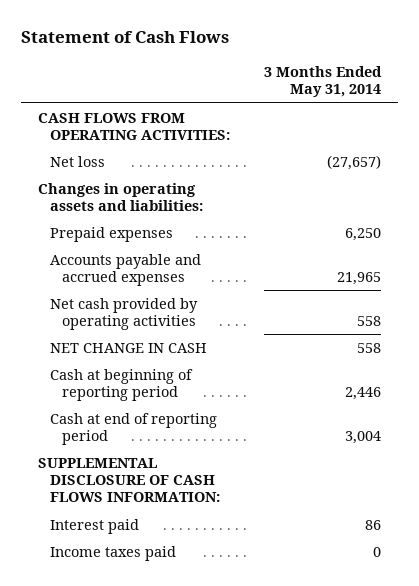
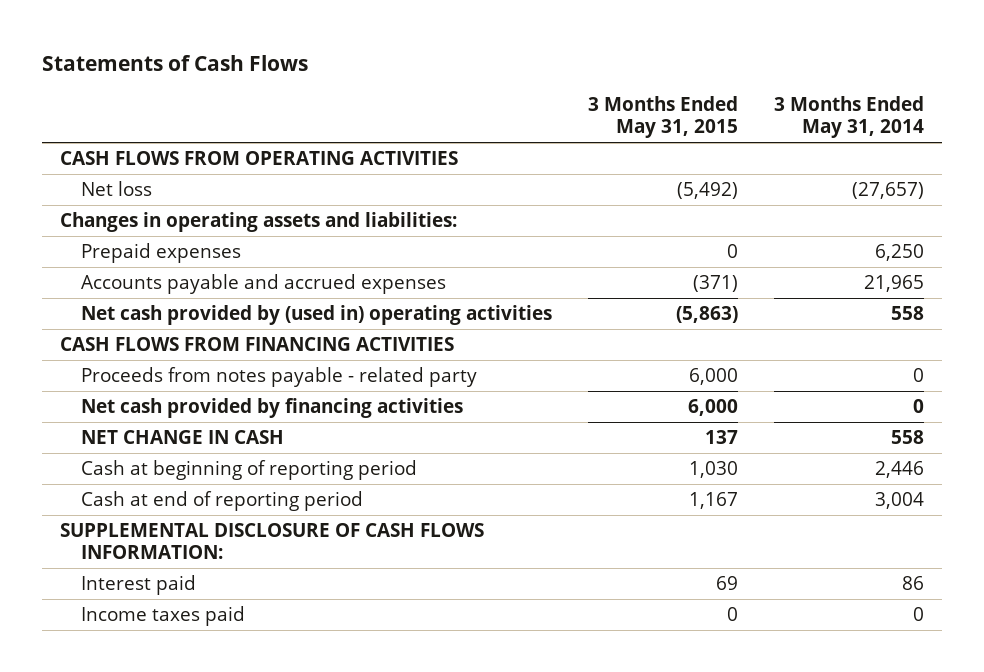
[20,31,229,44] Statement of Cash Flows -> [42,54,309,71] Statements of Cash Flows
none -> [587,96,738,138] 3 Months Ended May 31, 2015
[37,112,231,141] CASH FLOWS FROM OPERATING ACTIVITIES: -> [60,151,459,166] CASH FLOWS FROM OPERATING ACTIVITIES
[50,297,199,331] Net cash provided by operating activities -> [80,305,552,326] Net cash provided by (used in) operating activities
none -> [60,337,455,352] CASH FLOWS FROM FINANCING ACTIVITIES
none -> [80,367,477,388] Proceeds from notes payable - related party
none -> [80,398,463,419] Net cash provided by financing activities

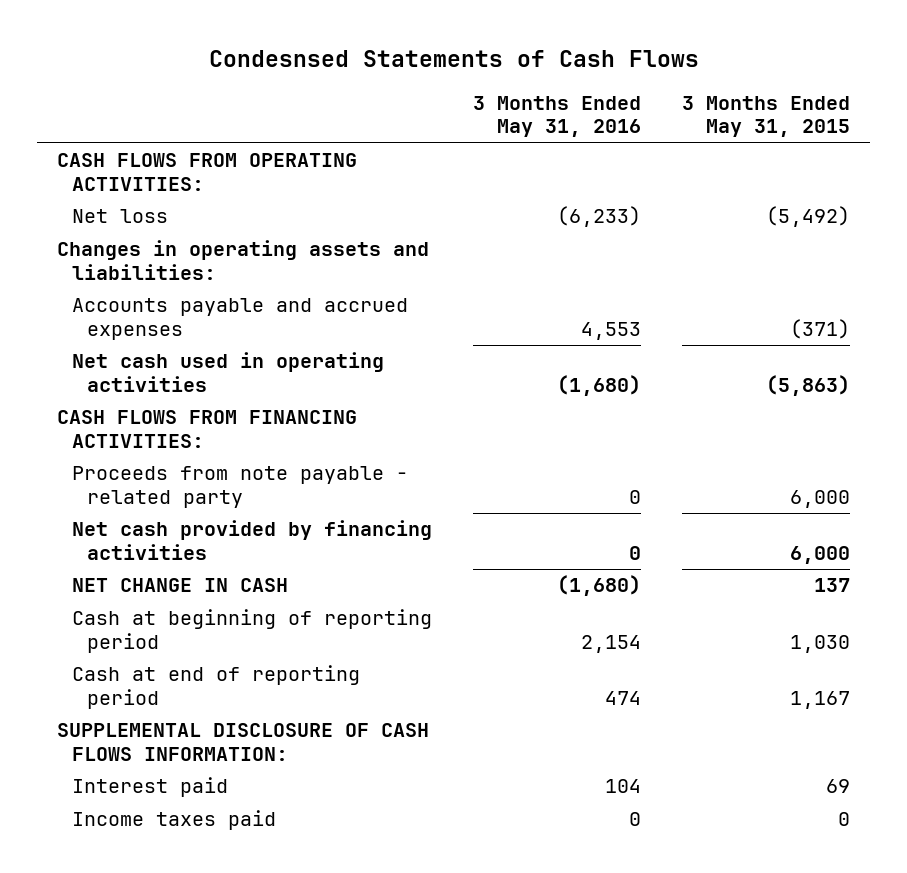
[42,54,309,71] Statements of Cash Flows -> [208,50,699,68] Condesnsed Statements of Cash Flows
[773,96,924,138] 3 Months Ended May 31, 2014 -> none
none -> [473,96,642,138] 3 Months Ended May 31, 2016
[60,151,459,166] CASH FLOWS FROM OPERATING ACTIVITIES -> [57,153,358,191] CASH FLOWS FROM OPERATING ACTIVITIES:
[80,243,241,264] Prepaid expenses -> none
[80,305,552,326] Net cash provided by (used in) operating activities -> [72,352,385,392] Net cash used in operating activities
[60,337,455,352] CASH FLOWS FROM FINANCING ACTIVITIES -> [57,410,358,448] CASH FLOWS FROM FINANCING ACTIVITIES:
[80,367,477,388] Proceeds from notes payable - related party -> [72,466,409,508] Proceeds from note payable - related party

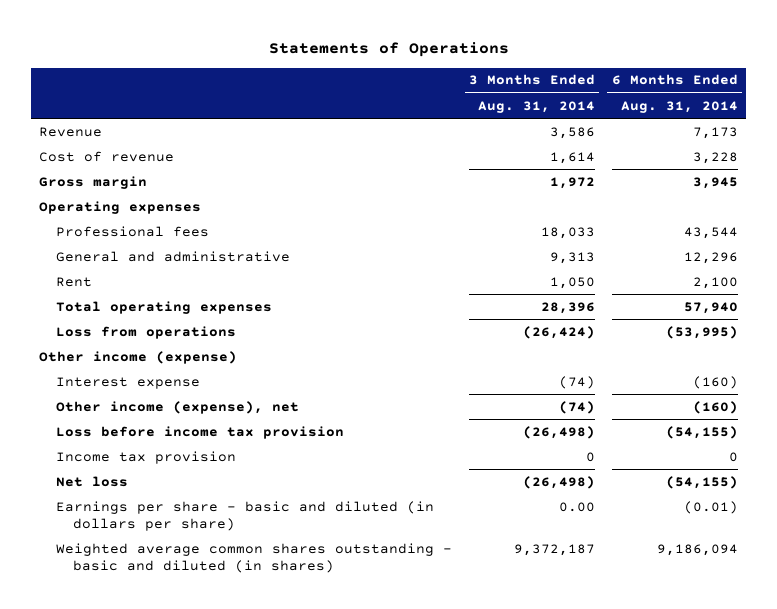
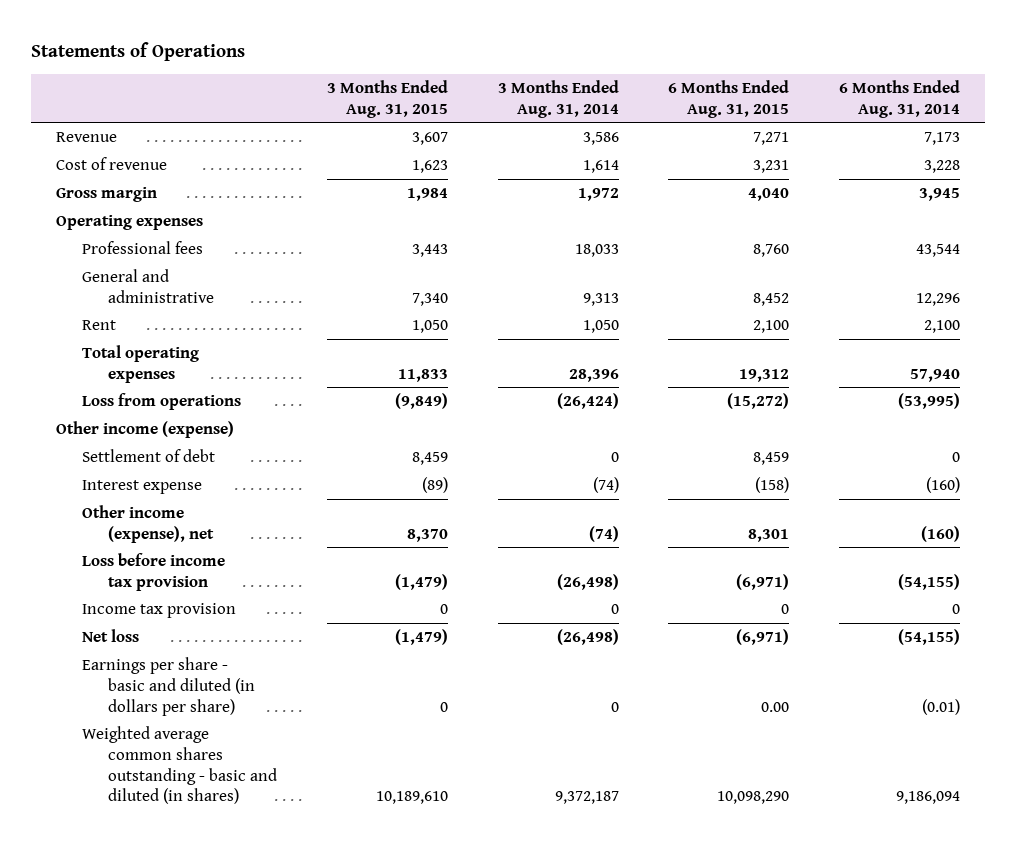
none -> [326,79,448,118] 3 Months Ended Aug. 31, 2015
none -> [668,79,790,118] 6 Months Ended Aug. 31, 2015
none -> [82,448,216,462] Settlement of debt
[558,501,595,512] 0.00 -> [610,701,619,712] 0

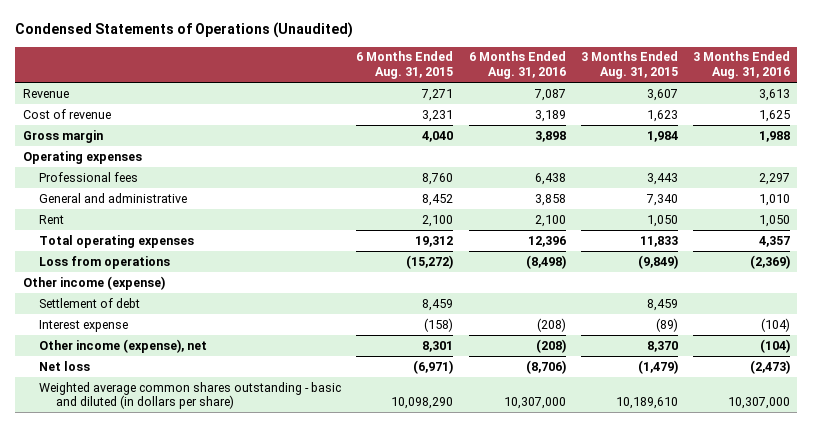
[31,42,246,62] Statements of Operations -> [15,22,354,39] Condensed Statements of Operations (Unaudited)
[497,79,619,118] 3 Months Ended Aug. 31, 2014 -> none
[839,79,961,118] 6 Months Ended Aug. 31, 2014 -> none
none -> [468,51,566,80] 6 Months Ended Aug. 31, 2016
none -> [692,51,790,80] 3 Months Ended Aug. 31, 2016
[82,552,226,591] Loss before income tax provision -> none
[82,602,237,618] Income tax provision -> none
[82,725,278,805] Weighted average common shares outstanding - basic and diluted (in shares) -> none
[82,656,256,716] Earnings per share - basic and diluted (in dollars per share) -> [39,381,342,410] Weighted average common shares outstanding - basic and diluted (in dollars per share)
[439,701,448,712] 0 -> [615,397,678,410] 10,189,610
[761,701,790,712] 0.00 -> [391,397,454,410] 10,098,290

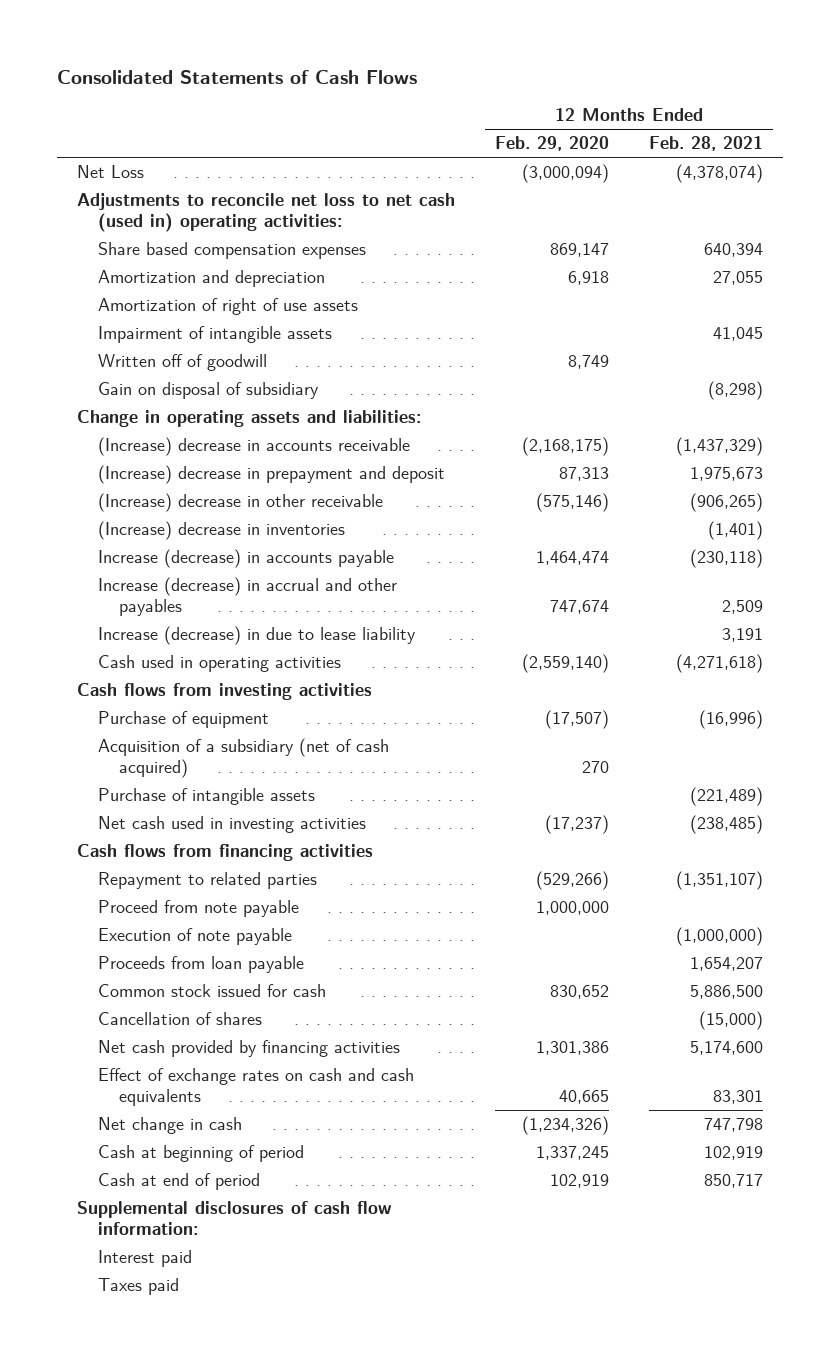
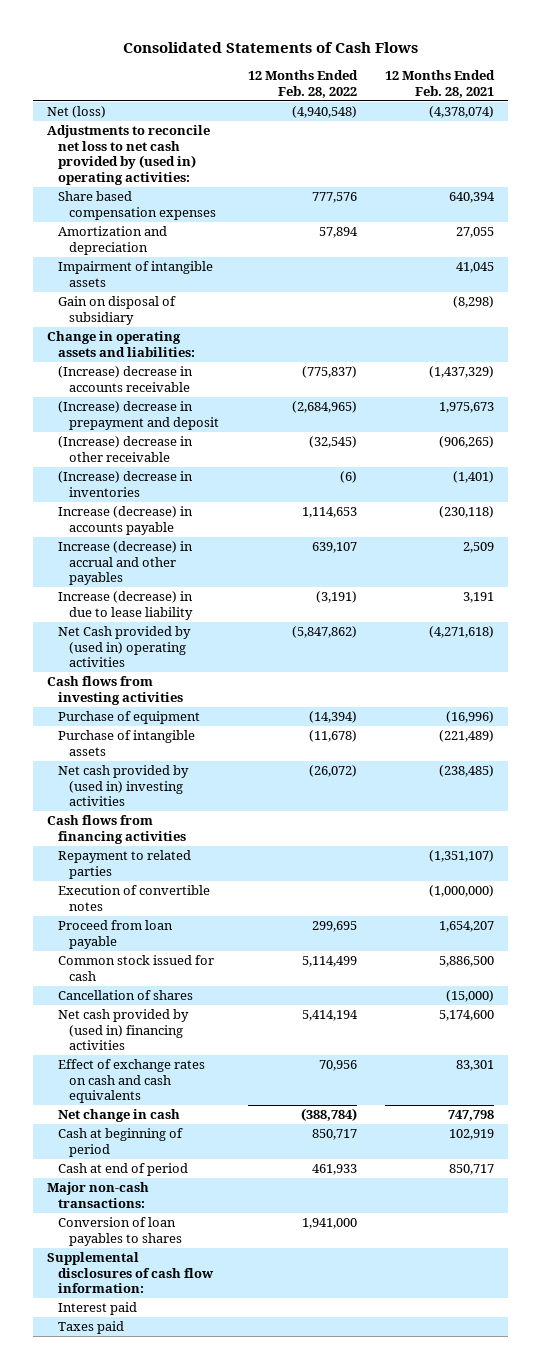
[495,136,610,152] Feb. 29, 2020 -> none
none -> [247,70,358,98] 12 Months Ended Feb. 28, 2022
[76,165,144,179] Net Loss -> [47,106,107,119] Net (loss)
[76,193,455,233] Adjustments to reconcile net loss to net cash (used in) operating activities: -> [47,125,211,186] Adjustments to reconcile net loss to net cash provided by (used in) operating activities:
[98,298,359,316] Amortization of right of use assets -> none
[98,354,268,372] Written off of goodwill -> none
[98,655,342,673] Cash used in operating activities -> [58,626,192,668] Net Cash provided by (used in) operating activities
[98,738,390,779] Acquisition of a subsidiary (net of cash acquired) -> none
[98,816,367,834] Net cash used in investing activities -> [58,765,190,807] Net cash provided by (used in) investing activities
[98,900,300,918] Proceed from note payable -> none
[98,928,293,946] Execution of note payable -> none
none -> [58,885,211,911] Execution of convertible notes
[98,956,305,974] Proceeds from loan payable -> [58,920,174,949] Proceed from loan payable
[98,1040,401,1058] Net cash provided by financing activities -> [58,1009,190,1051] Net cash provided by (used in) financing activities
none -> [47,1182,150,1208] Major non-cash transactions:
none -> [58,1217,183,1246] Conversion of loan payables to shares

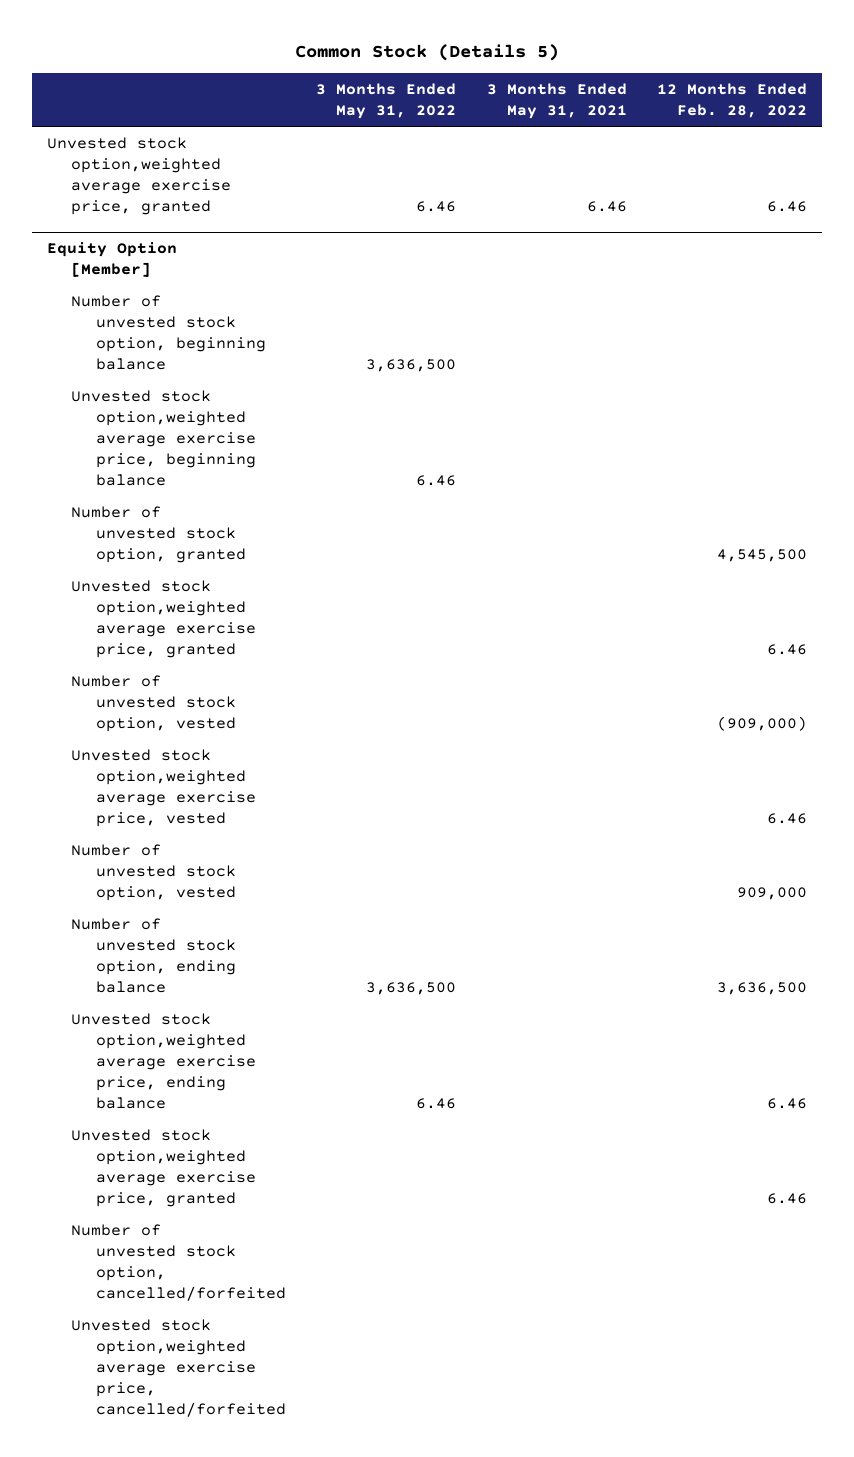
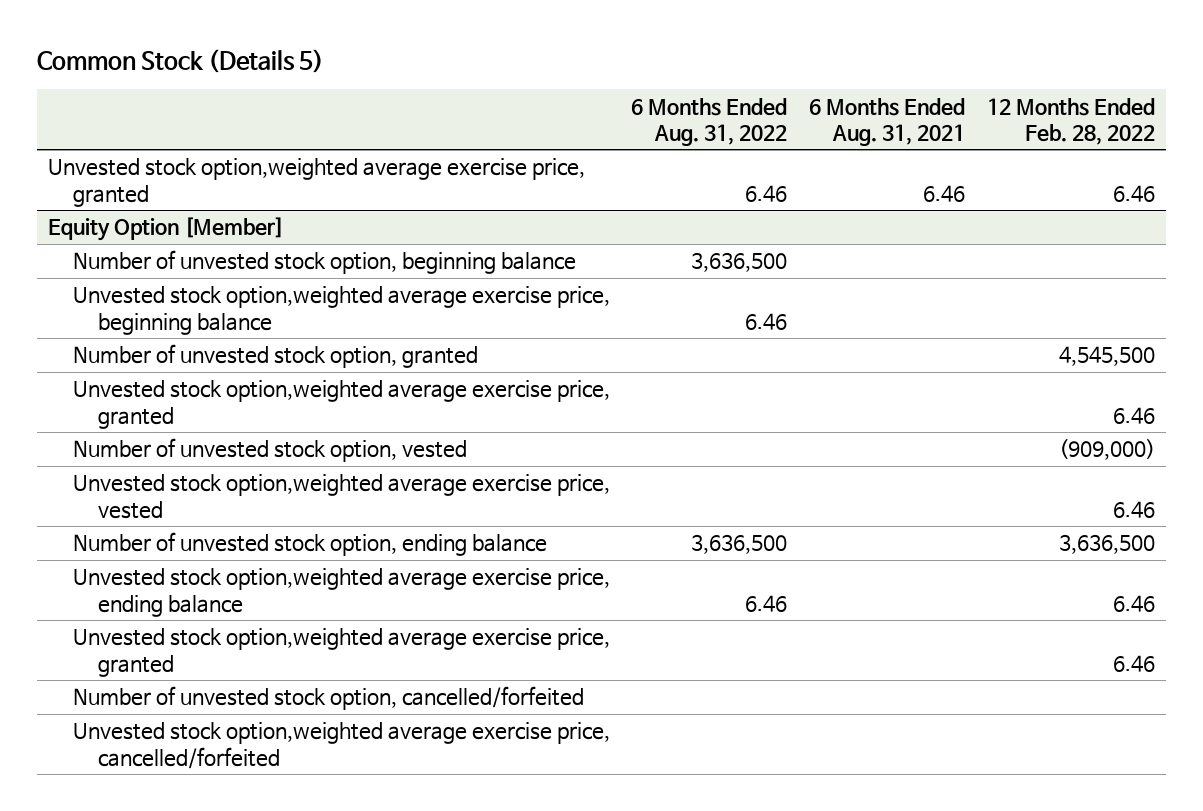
[316,83,457,120] 3 Months Ended May 31, 2022 -> none
[486,83,627,120] 3 Months Ended May 31, 2021 -> none
none -> [631,97,788,146] 6 Months Ended Aug. 31, 2022
none -> [809,97,966,146] 6 Months Ended Aug. 31, 2021
[71,843,236,901] Number of unvested stock option, vested -> none

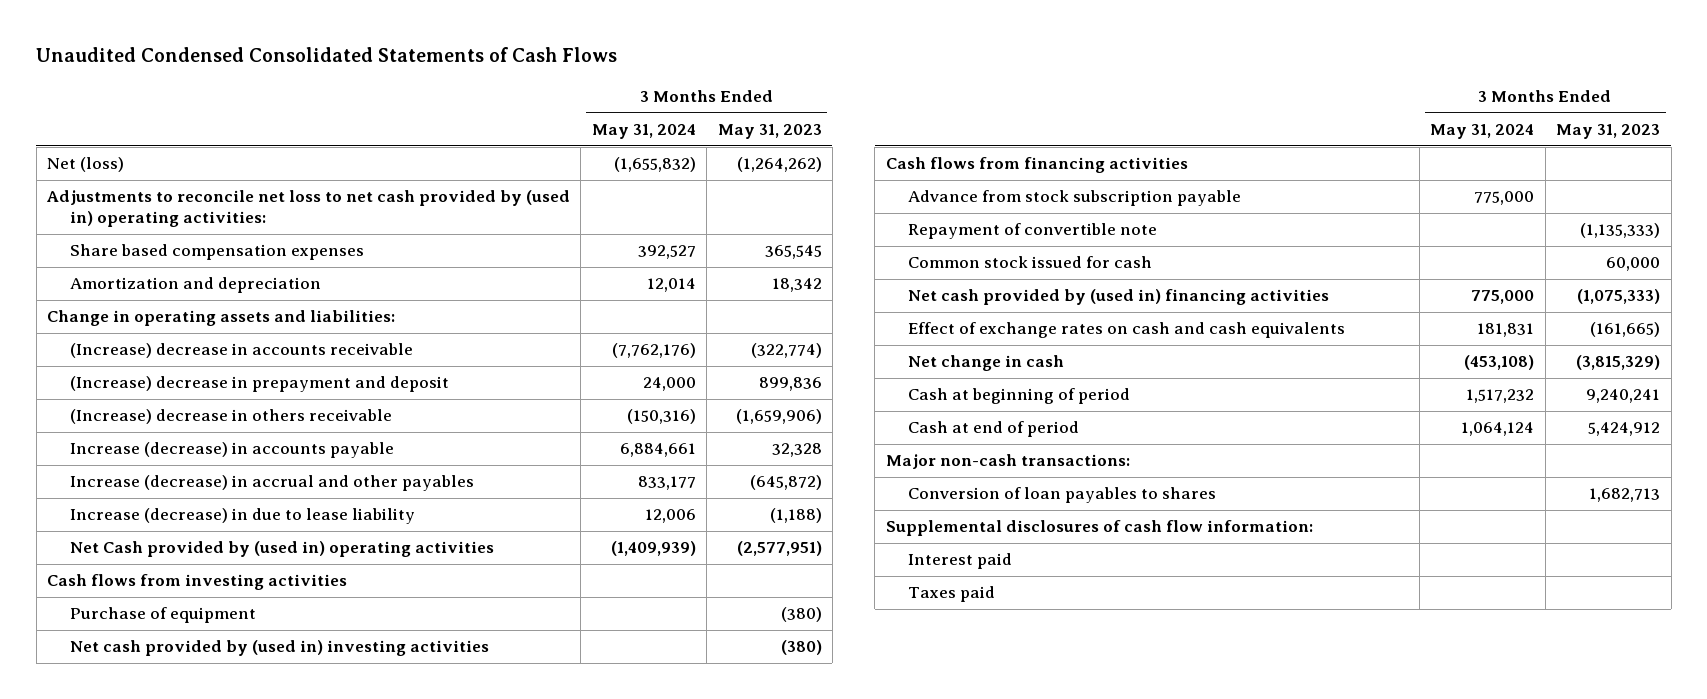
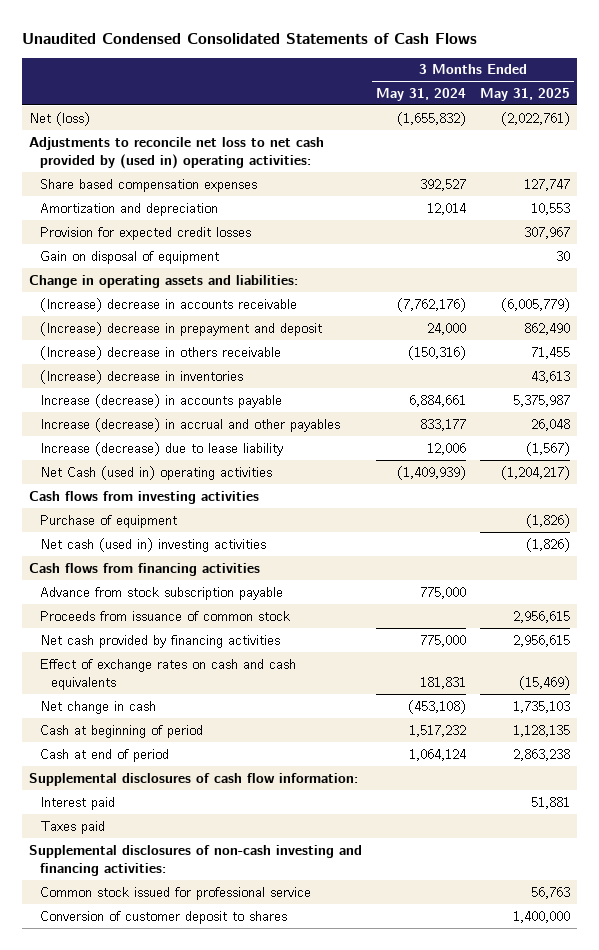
[717,123,822,139] May 31, 2023 -> none
none -> [480,87,571,101] May 31, 2025
none -> [40,226,252,240] Provision for expected credit losses
none -> [40,250,220,264] Gain on disposal of equipment
none -> [40,369,244,384] (Increase) decrease in inventories
[69,508,415,525] Increase (decrease) in due to lease liability -> [40,441,284,456] Increase (decrease) due to lease liability
[69,541,494,558] Net Cash provided by (used in) operating activities -> [40,465,273,480] Net Cash (used in) operating activities
[69,640,489,657] Net cash provided by (used in) investing activities -> [40,537,267,552] Net cash (used in) investing activities
[908,223,1158,240] Repayment of convertible note -> none
[908,256,1153,269] Common stock issued for cash -> [40,610,291,621] Proceeds from issuance of common stock
[908,289,1330,306] Net cash provided by (used in) financing activities -> [40,634,281,648] Net cash provided by financing activities
[885,454,1130,470] Major non-cash transactions: -> none
[908,487,1217,504] Conversion of loan payables to shares -> none
none -> [28,844,362,876] Supplemental disclosures of non-cash investing and financing activities:
none -> [40,886,312,900] Common stock issued for professional service
none -> [40,910,288,924] Conversion of customer deposit to shares

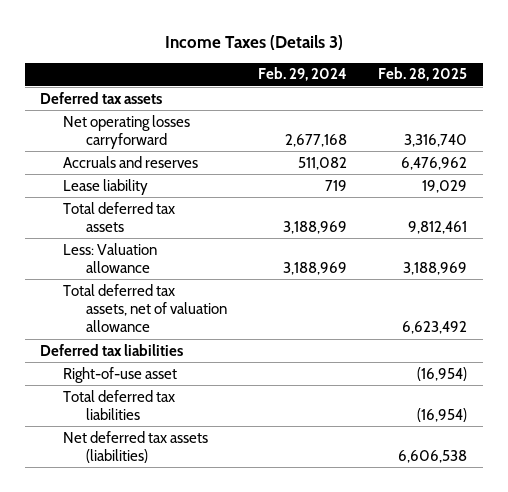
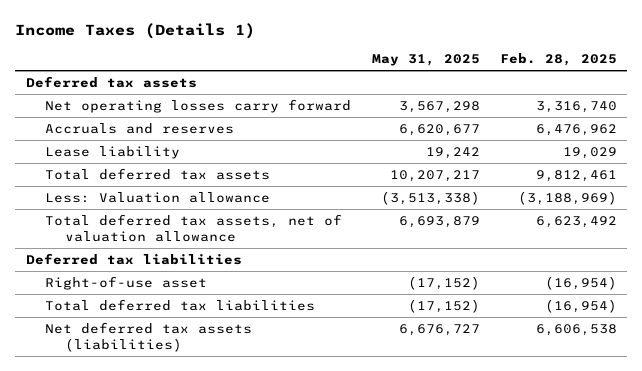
[164,34,343,50] Income Taxes (Details 3) -> [15,22,256,39] Income Taxes (Details 1)
[258,67,348,82] Feb. 29, 2024 -> none
none -> [371,54,480,67] May 31, 2025
[63,114,191,149] Net operating losses carryforward -> [45,98,352,113] Net operating losses carry forward
[403,261,468,275] 3,188,969 -> [517,190,617,205] (3,188,969)

